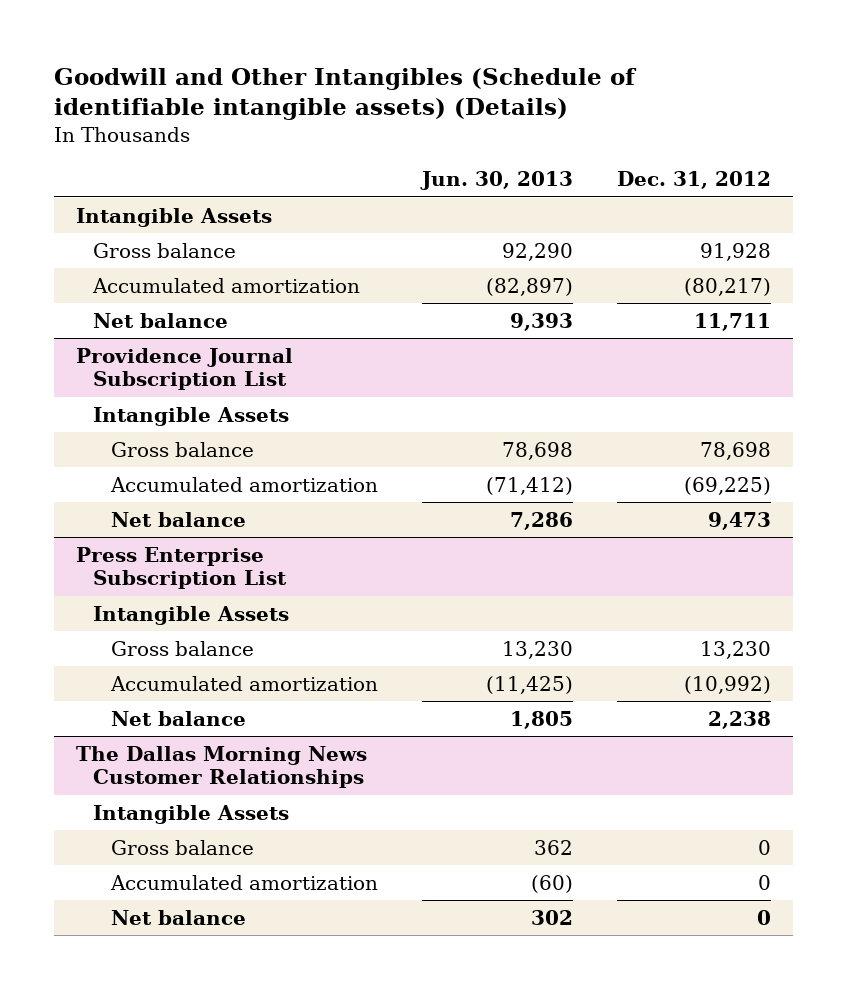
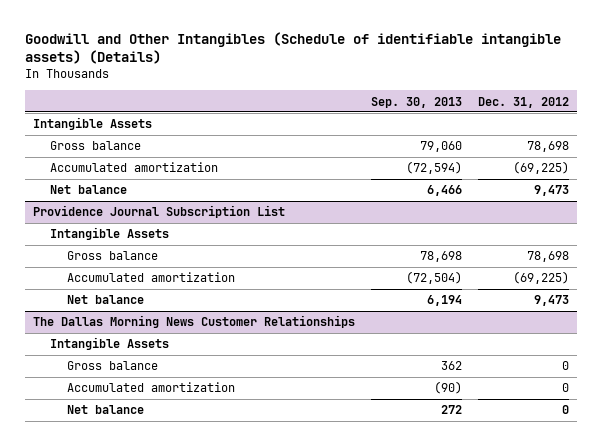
[419,171,573,191] Jun. 30, 2013 -> none
none -> [370,96,462,108] Sep. 30, 2013
[699,242,771,261] 91,928 -> [526,141,569,153] 78,698
[683,277,771,296] (80,217) -> [512,161,569,175] (69,225)
[693,312,771,331] 11,711 -> [533,185,569,197] 9,473
[75,546,288,590] Press Enterprise Subscription List -> none
[93,605,290,625] Intangible Assets -> none
[111,640,255,656] Gross balance -> none
[110,675,379,691] Accumulated amortization -> none
[111,710,247,726] Net balance -> none

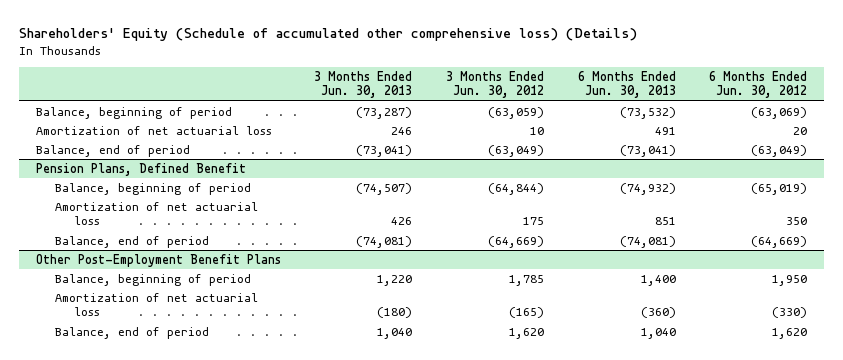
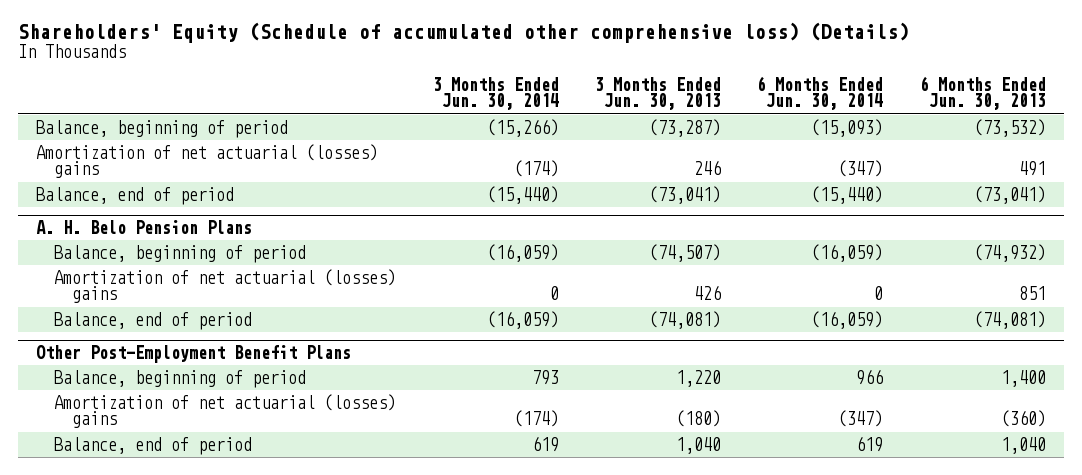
[446,70,545,99] 3 Months Ended Jun. 30, 2012 -> none
[709,70,808,99] 6 Months Ended Jun. 30, 2012 -> none
none -> [432,76,559,111] 3 Months Ended Jun. 30, 2014
none -> [757,75,884,111] 6 Months Ended Jun. 30, 2014
[35,125,272,135] Amortization of net actuarial loss -> [35,143,378,179] Amortization of net actuarial (losses) gains
[35,162,246,176] Pension Plans, Defined Benefit -> none
none -> [35,220,252,235] A. H. Belo Pension Plans
[54,201,258,226] Amortization of net actuarial loss -> [54,268,397,304] Amortization of net actuarial (losses) gains
[54,292,258,317] Amortization of net actuarial loss -> [54,393,397,429] Amortization of net actuarial (losses) gains

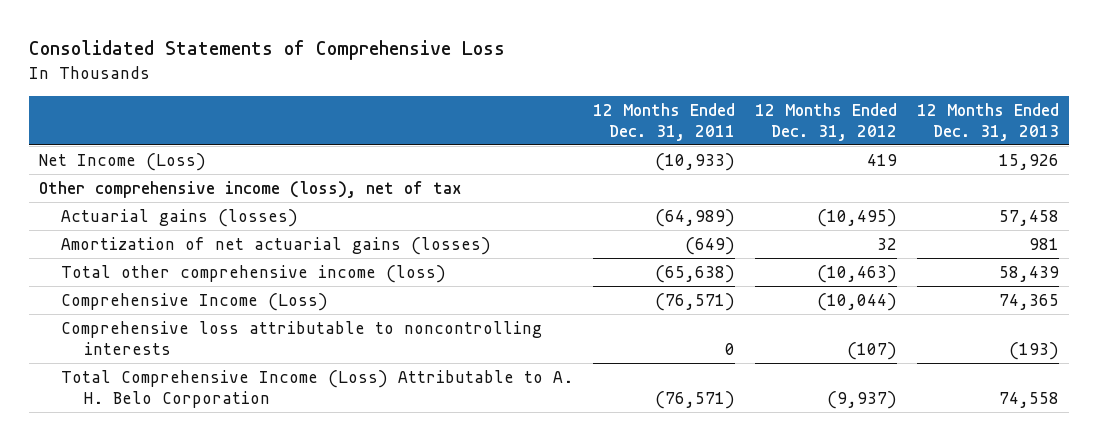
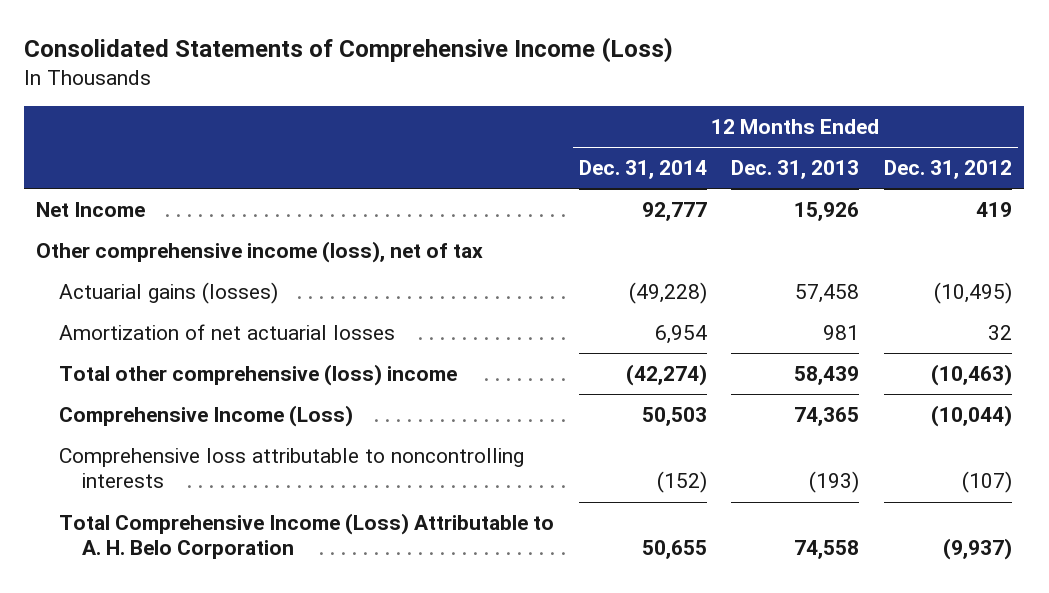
[28,40,505,61] Consolidated Statements of Comprehensive Loss -> [24,36,674,63] Consolidated Statements of Comprehensive Income (Loss)
[593,102,736,141] 12 Months Ended Dec. 31, 2011 -> none
none -> [578,160,707,180] Dec. 31, 2014
[38,152,206,171] Net Income (Loss) -> [36,202,146,218] Net Income
[61,236,492,255] Amortization of net actuarial gains (losses) -> [59,324,396,341] Amortization of net actuarial losses
[61,264,447,283] Total other comprehensive income (loss) -> [59,364,458,387] Total other comprehensive (loss) income

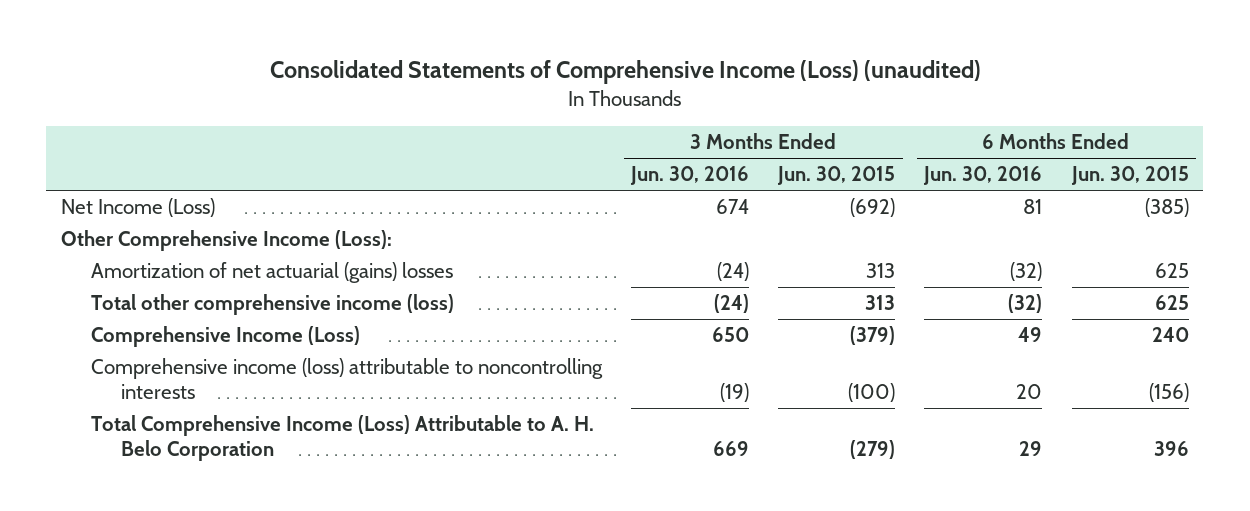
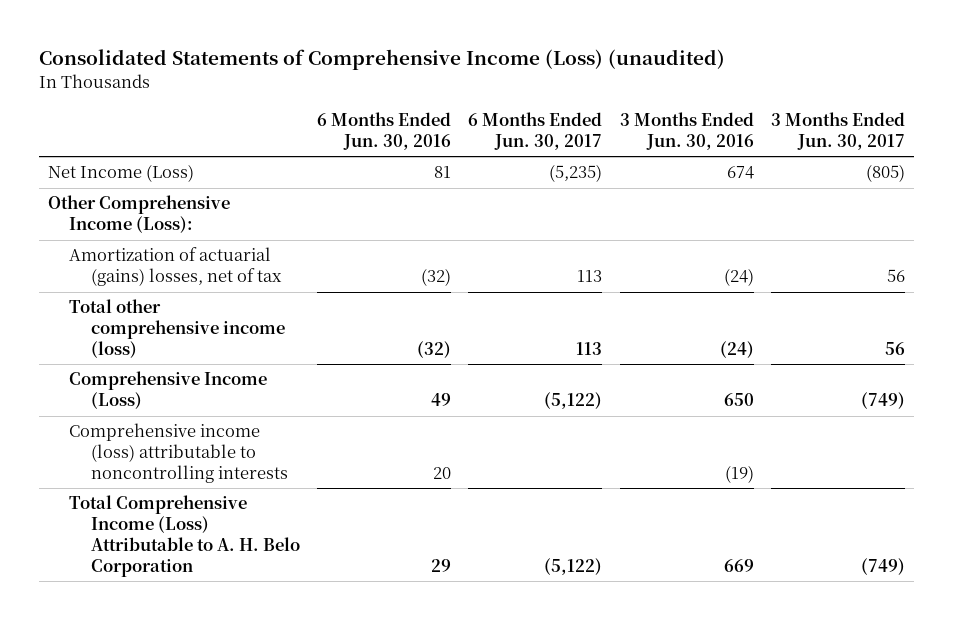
[777,166,896,186] Jun. 30, 2015 -> none
[1070,166,1189,186] Jun. 30, 2015 -> none
none -> [468,112,603,150] 6 Months Ended Jun. 30, 2017
none -> [771,112,906,150] 3 Months Ended Jun. 30, 2017
[90,262,453,284] Amortization of net actuarial (gains) losses -> [69,247,282,287] Amortization of actuarial (gains) losses, net of tax

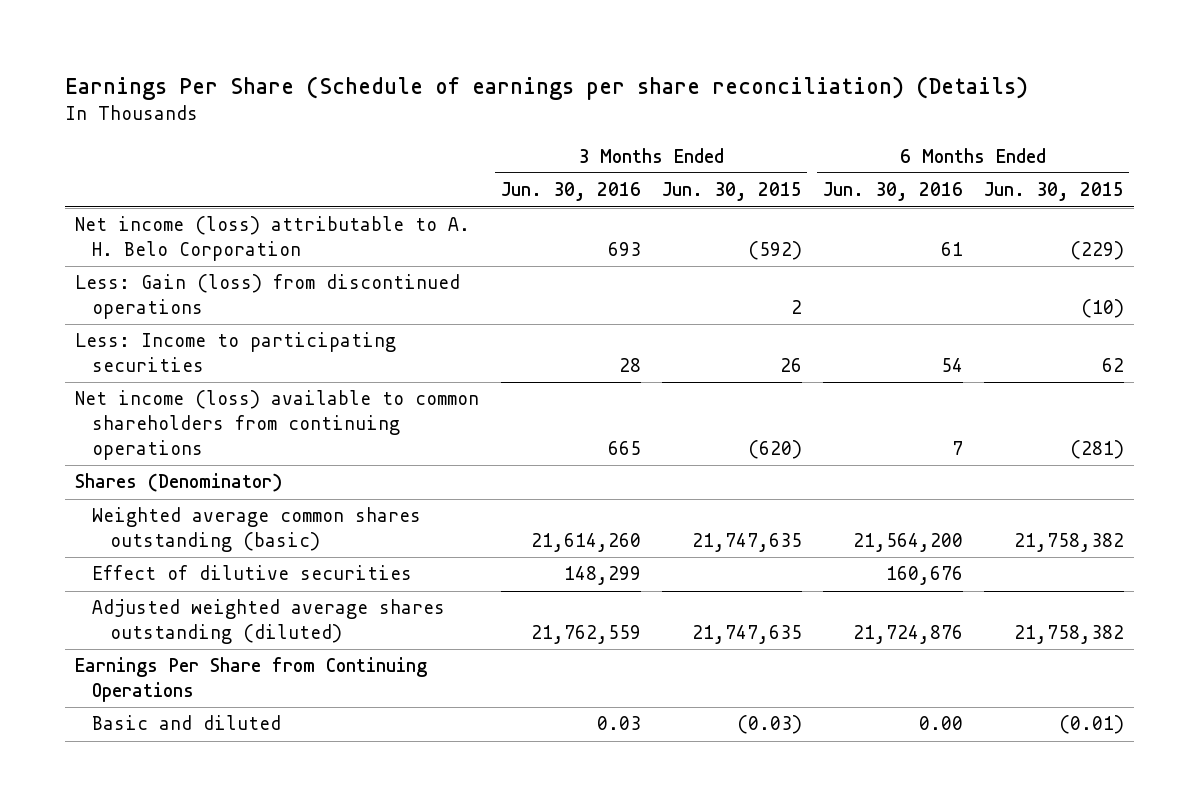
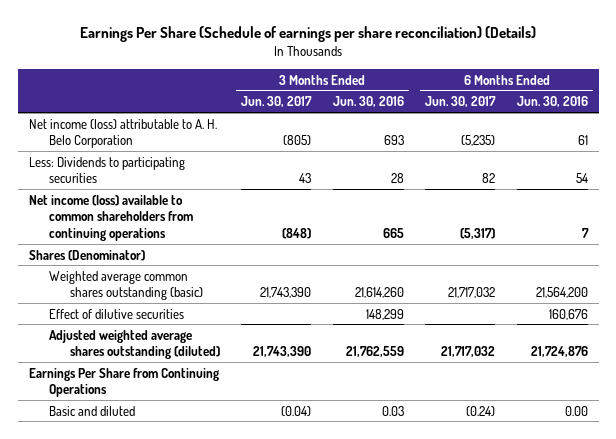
[661,182,802,202] Jun. 30, 2015 -> none
[983,182,1124,202] Jun. 30, 2015 -> none
none -> [241,96,313,108] Jun. 30, 2017
none -> [425,96,497,108] Jun. 30, 2017
[75,274,461,320] Less: Gain (loss) from discontinued operations -> none
[75,332,397,373] Less: Income to participating securities -> [28,156,185,184] Less: Dividends to participating securities

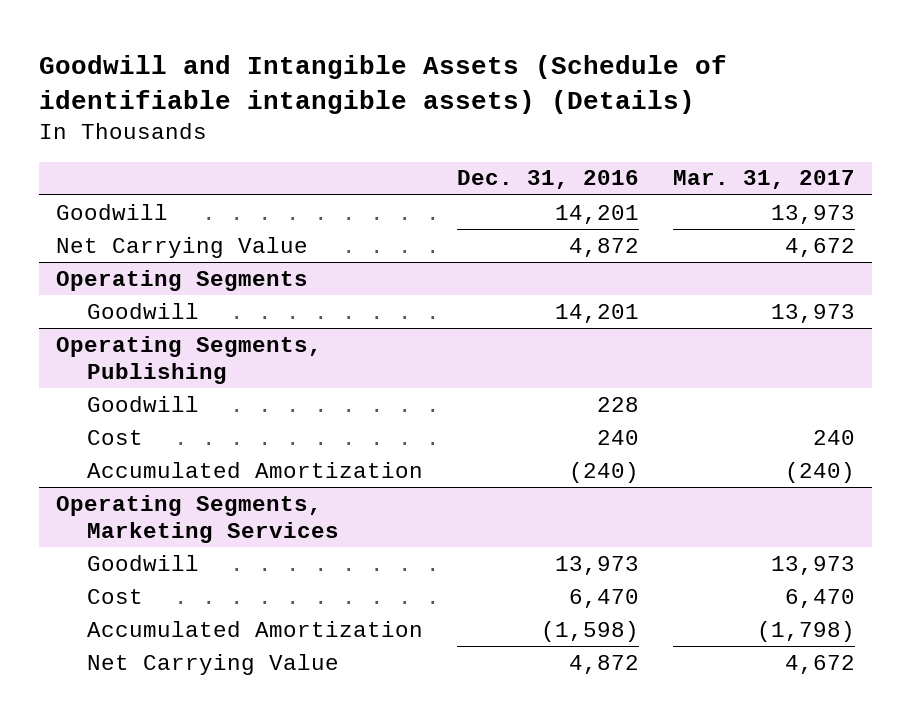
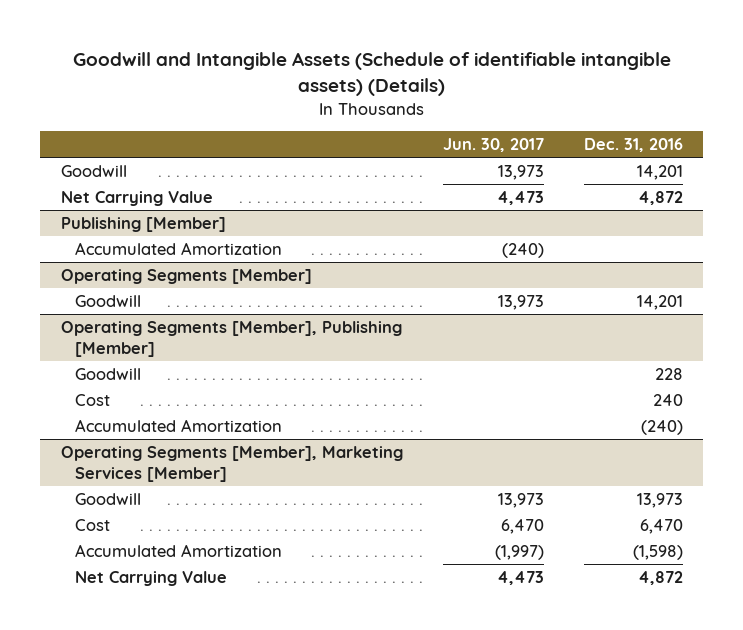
[673,170,856,190] Mar. 31, 2017 -> none
none -> [442,137,544,152] Jun. 30, 2017
none -> [60,216,226,232] Publishing [Member]
none -> [74,241,282,255] Accumulated Amortization
[56,269,309,291] Operating Segments -> [60,268,312,284] Operating Segments [Member]
[56,335,323,384] Operating Segments, Publishing -> [60,320,402,358] Operating Segments [Member], Publishing [Member]
[56,494,339,543] Operating Segments, Marketing Services -> [60,445,403,483] Operating Segments [Member], Marketing Services [Member]

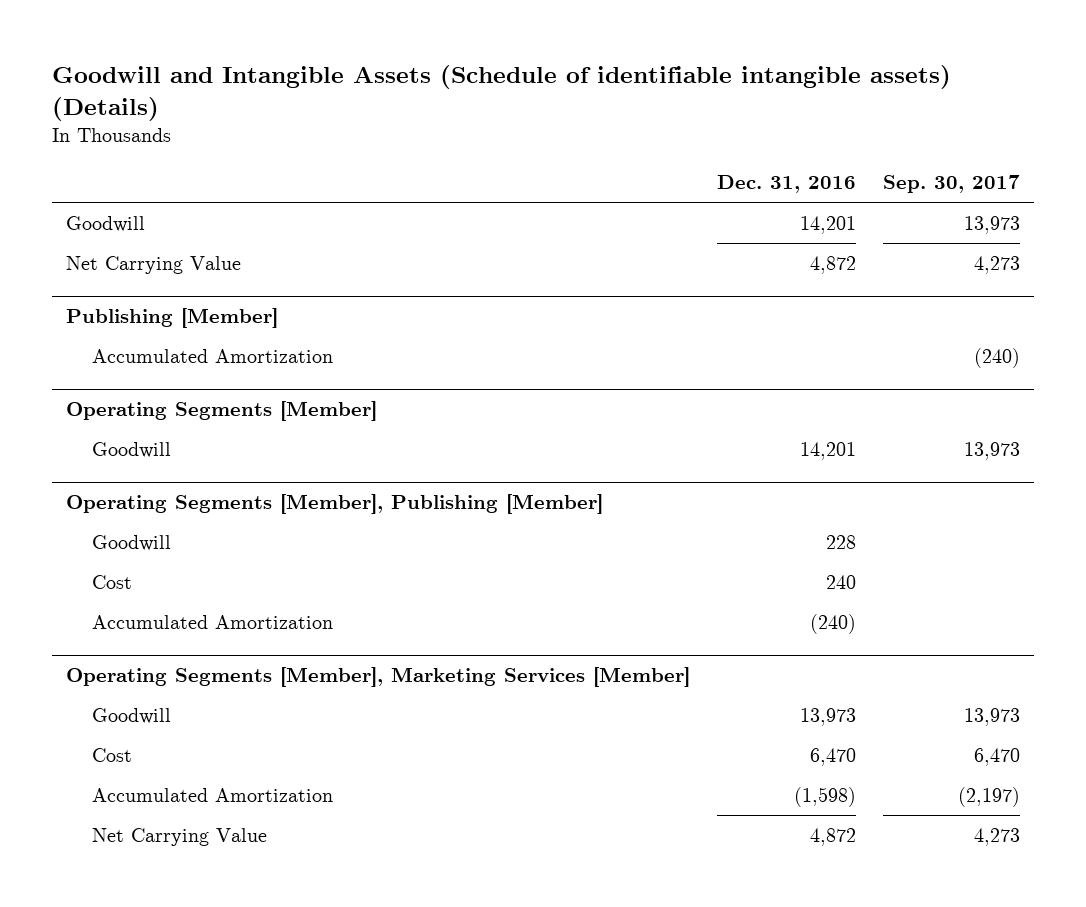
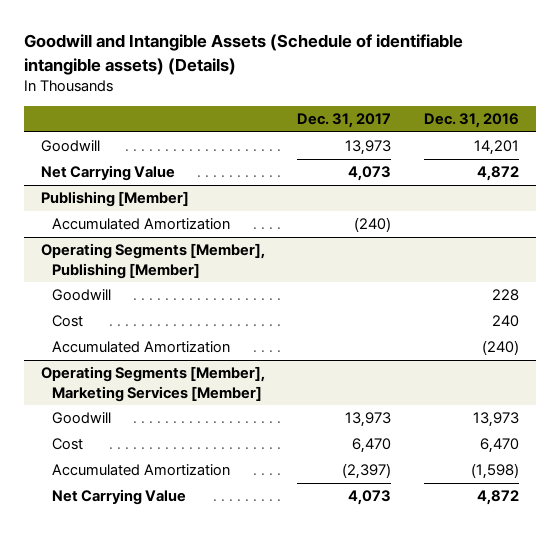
[883,175,1021,194] Sep. 30, 2017 -> none
none -> [297,113,392,129] Dec. 31, 2017
[65,401,377,422] Operating Segments [Member] -> none
[91,441,171,458] Goodwill -> none

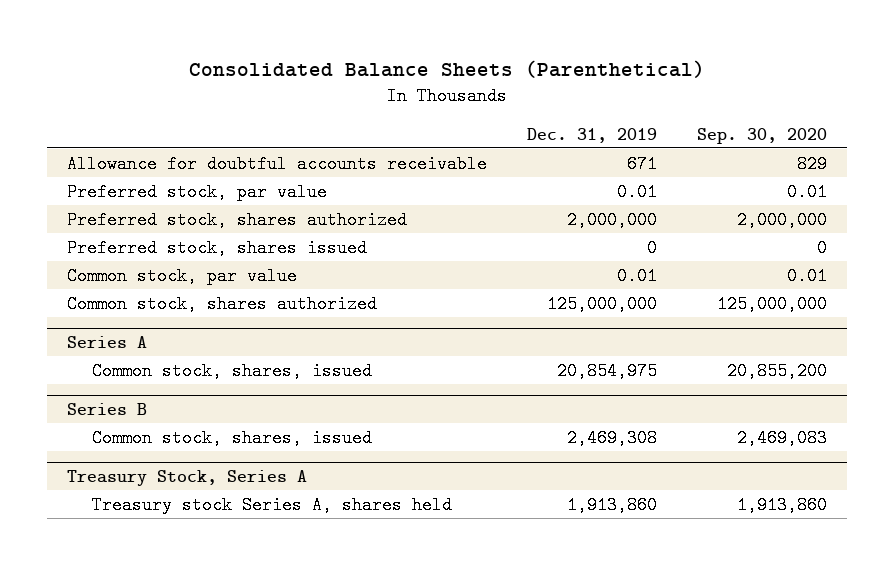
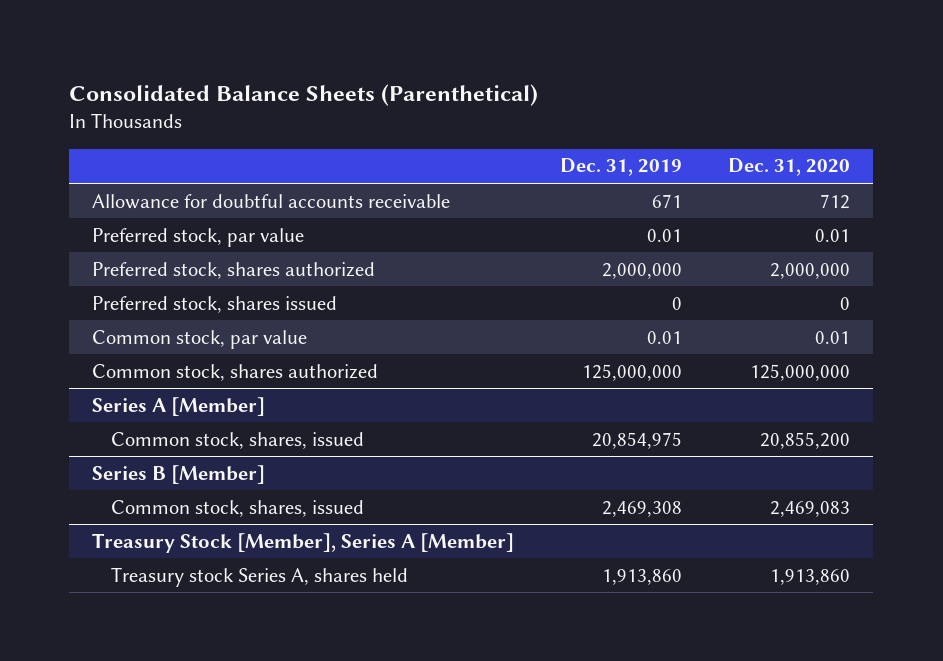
[697,127,828,144] Sep. 30, 2020 -> none
none -> [728,158,851,177] Dec. 31, 2020
[67,335,148,348] Series A -> [92,396,266,416] Series A [Member]
[67,402,148,415] Series B -> [92,464,266,484] Series B [Member]
[67,469,308,486] Treasury Stock, Series A -> [92,532,515,553] Treasury Stock [Member], Series A [Member]

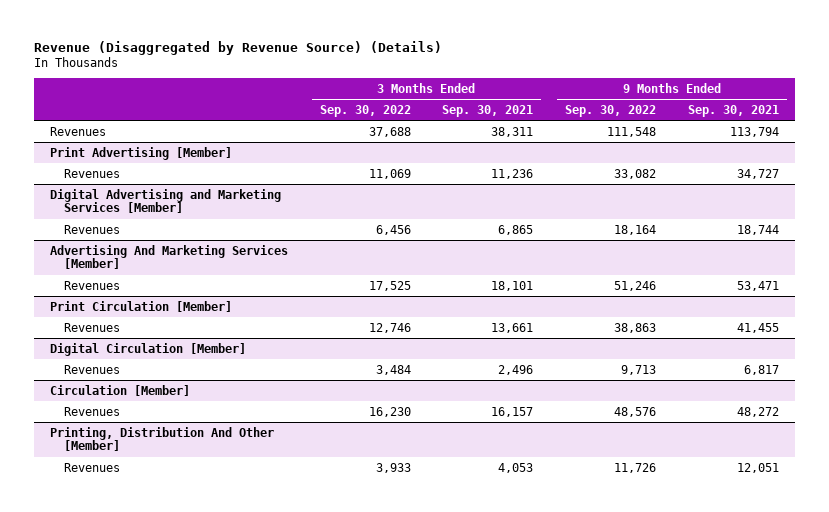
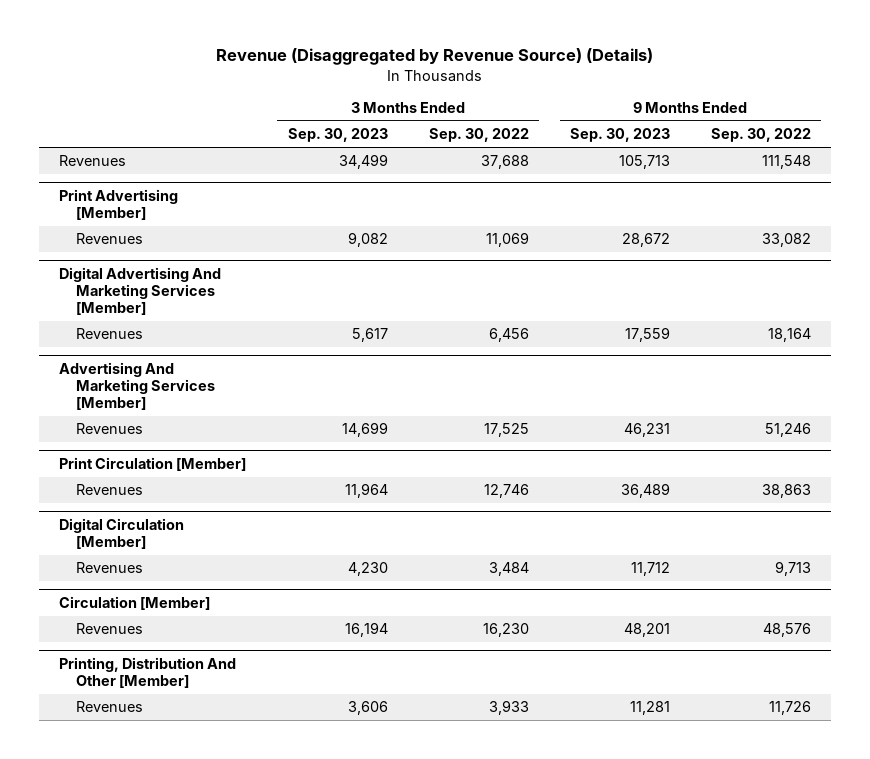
[442,104,534,117] Sep. 30, 2021 -> none
[687,104,779,117] Sep. 30, 2021 -> none
none -> [287,128,388,143] Sep. 30, 2023
none -> [569,128,670,143] Sep. 30, 2023
[49,188,281,214] Digital Advertising and Marketing Services [Member] -> [59,266,222,316] Digital Advertising And Marketing Services [Member]

